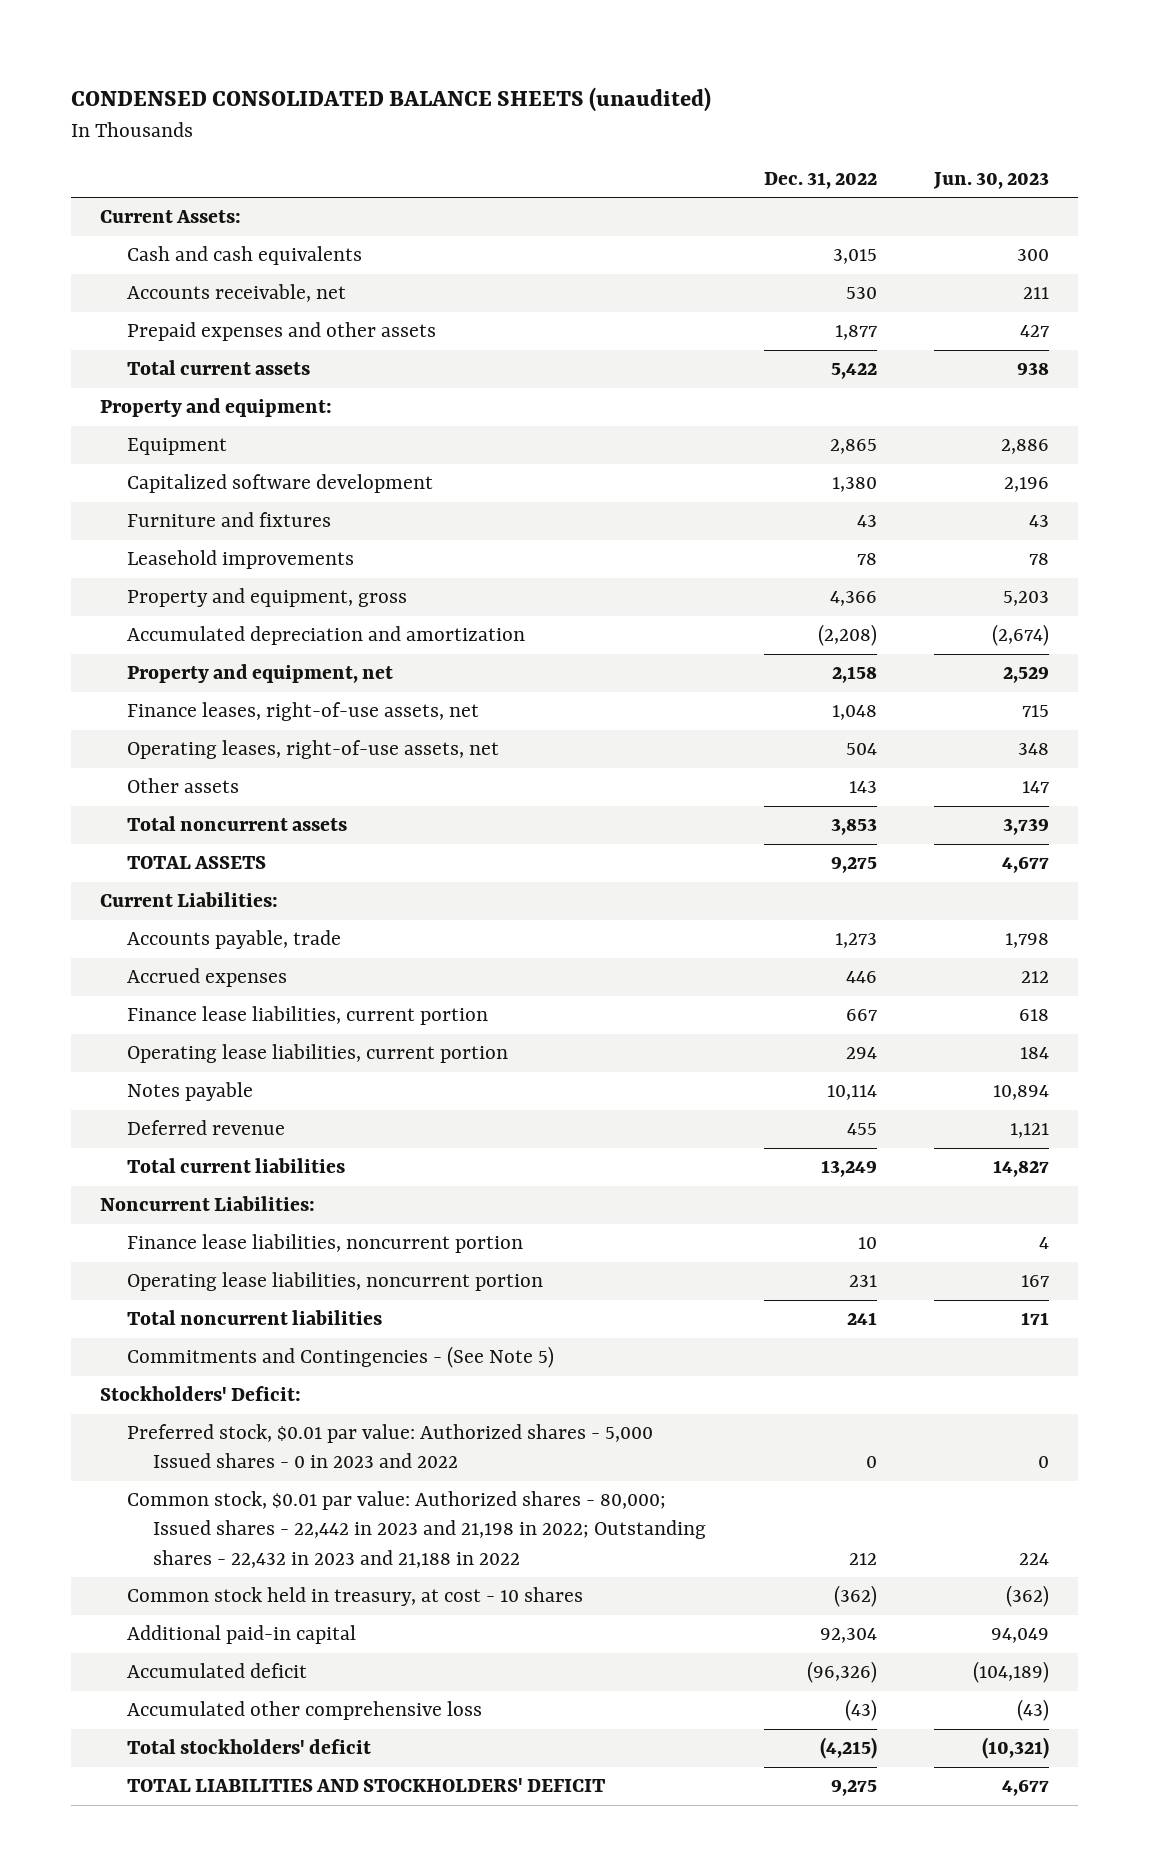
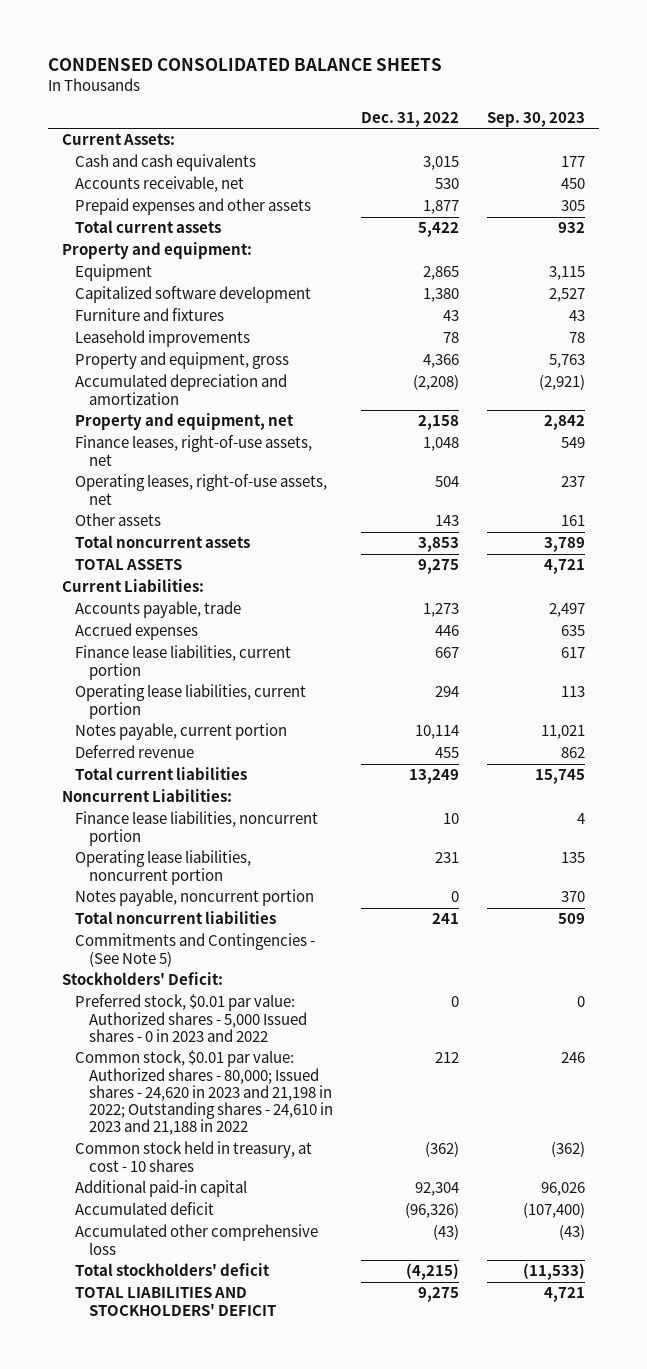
[71,87,712,113] CONDENSED CONSOLIDATED BALANCE SHEETS (unaudited) -> [47,57,442,71] CONDENSED CONSOLIDATED BALANCE SHEETS
[932,171,1049,189] Jun. 30, 2023 -> none
none -> [486,111,585,127] Sep. 30, 2023
[126,1082,253,1102] Notes payable -> [75,723,288,741] Notes payable, current portion
none -> [75,889,315,907] Notes payable, noncurrent portion
[126,1491,707,1568] Common stock, $0.01 par value: Authorized shares - 80,000; Issued shares - 22,442 in 2023 and 21,198 in 2022; Outstanding shares - 22,432 in 2023 and 21,188 in 2022 -> [75,1050,334,1136] Common stock, $0.01 par value: Authorized shares - 80,000; Issued shares - 24,620 in 2023 and 21,198 in 2022; Outstanding shares - 24,610 in 2023 and 21,188 in 2022

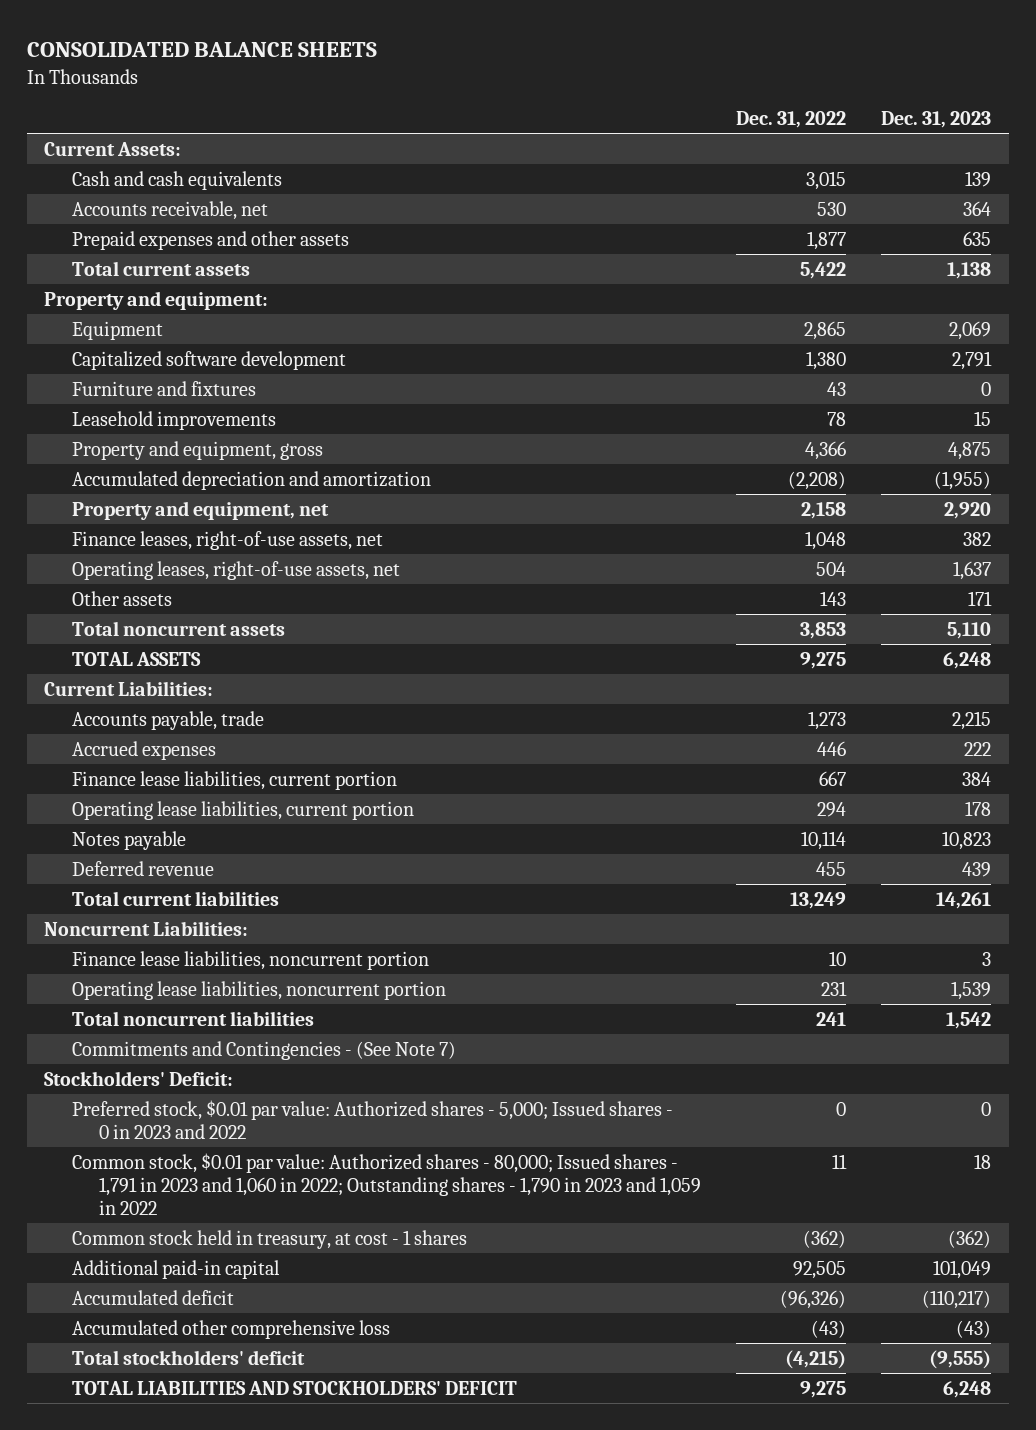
[47,57,442,71] CONDENSED CONSOLIDATED BALANCE SHEETS -> [26,42,377,58] CONSOLIDATED BALANCE SHEETS
[486,111,585,127] Sep. 30, 2023 -> none
none -> [881,111,992,129] Dec. 31, 2023
[75,723,288,741] Notes payable, current portion -> [71,830,186,850] Notes payable
[75,889,315,907] Notes payable, noncurrent portion -> none
[75,933,316,967] Commitments and Contingencies - (See Note 5) -> [71,1040,456,1060] Commitments and Contingencies - (See Note 7)
[75,994,308,1042] Preferred stock, $0.01 par value: Authorized shares - 5,000 Issued shares - 0 in 2023 and 2022 -> [71,1099,673,1139] Preferred stock, $0.01 par value: Authorized shares - 5,000; Issued shares - 0 in 2023 and 2022
[75,1050,334,1136] Common stock, $0.01 par value: Authorized shares - 80,000; Issued shares - 24,620 in 2023 and 21,198 in 2022; Outstanding shares - 24,610 in 2023 and 21,188 in 2022 -> [71,1152,701,1215] Common stock, $0.01 par value: Authorized shares - 80,000; Issued shares - 1,791 in 2023 and 1,060 in 2022; Outstanding shares - 1,790 in 2023 and 1,059 in 2022
[434,1052,459,1064] 212 -> [832,1153,848,1169] 11
[75,1141,313,1172] Common stock held in treasury, at cost - 10 shares -> [71,1229,467,1249] Common stock held in treasury, at cost - 1 shares
[414,1182,459,1197] 92,304 -> [793,1260,847,1279] 92,505

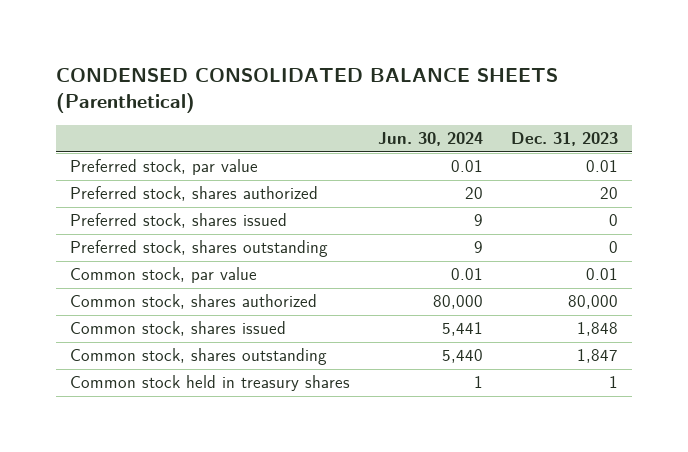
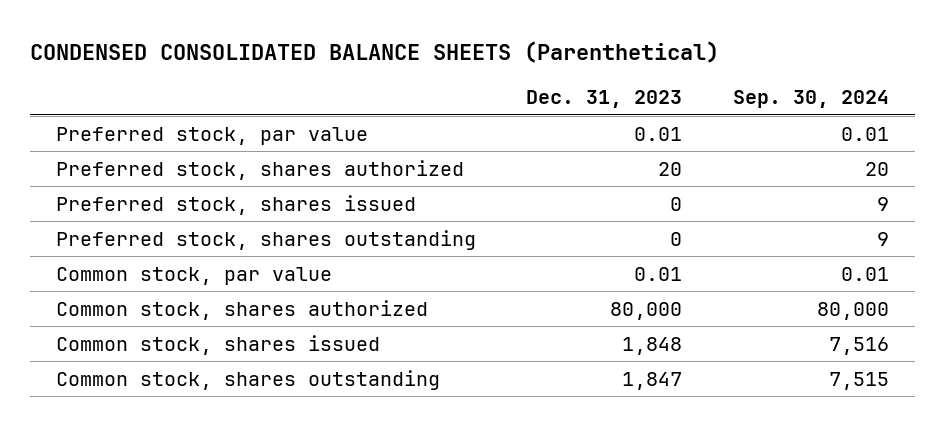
[378,131,484,146] Jun. 30, 2024 -> none
none -> [733,90,890,109] Sep. 30, 2024
[69,375,350,392] Common stock held in treasury shares -> none

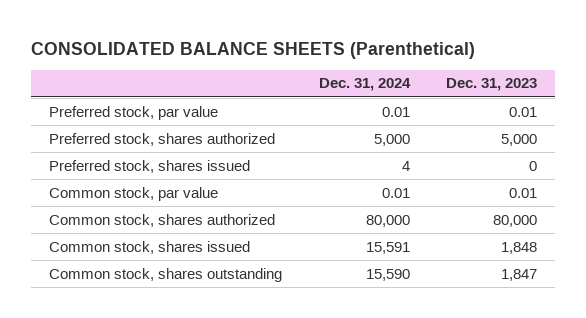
[30,41,720,64] CONDENSED CONSOLIDATED BALANCE SHEETS (Parenthetical) -> [30,41,475,59] CONSOLIDATED BALANCE SHEETS (Parenthetical)
[733,90,890,109] Sep. 30, 2024 -> none
none -> [318,78,411,92] Dec. 31, 2024
[658,161,683,176] 20 -> [500,133,537,146] 5,000
[55,229,476,250] Preferred stock, shares outstanding -> none

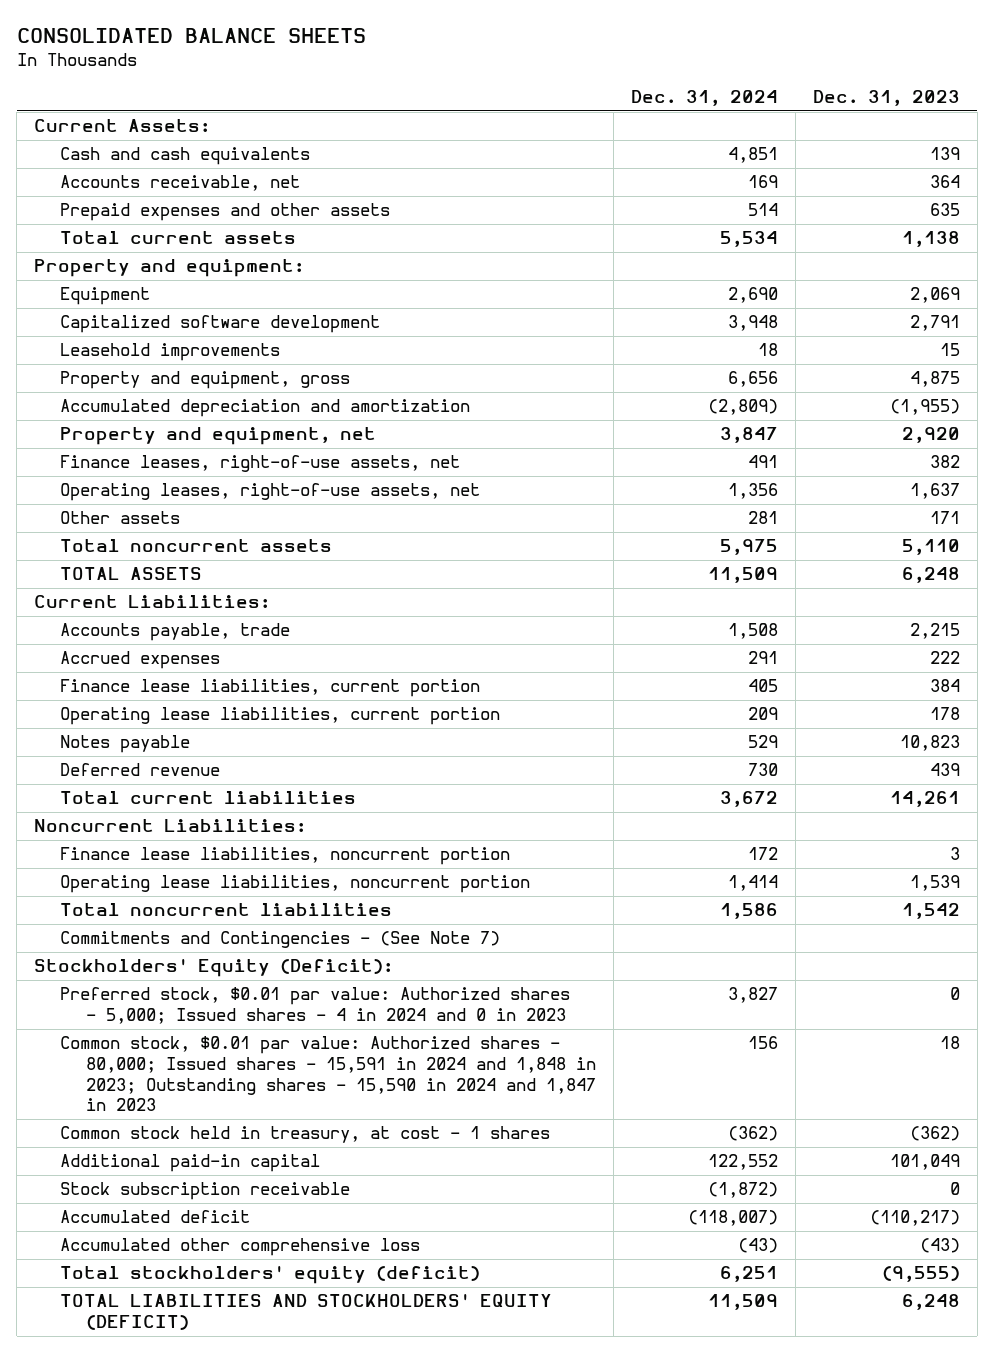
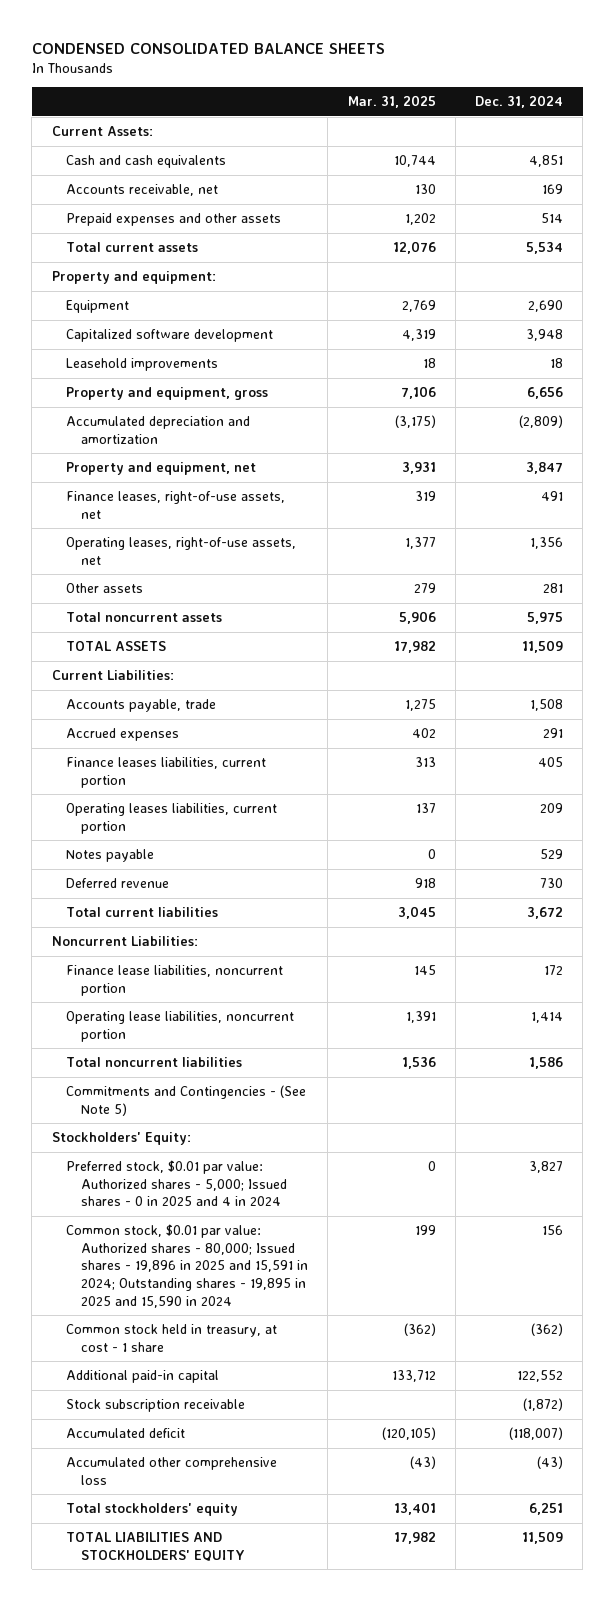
[16,28,366,44] CONSOLIDATED BALANCE SHEETS -> [31,42,385,54] CONDENSED CONSOLIDATED BALANCE SHEETS
[813,90,961,107] Dec. 31, 2023 -> none
none -> [347,95,436,109] Mar. 31, 2025
[60,679,481,698] Finance lease liabilities, current portion -> [66,757,267,788] Finance leases liabilities, current portion
[60,707,501,726] Operating lease liabilities, current portion -> [66,803,278,834] Operating leases liabilities, current portion
[60,931,501,949] Commitments and Contingencies - (See Note 7) -> [66,1085,307,1116] Commitments and Contingencies - (See Note 5)
[34,959,394,978] Stockholders' Equity (Deficit): -> [51,1132,191,1146] Stockholders' Equity:
[60,987,571,1025] Preferred stock, $0.01 par value: Authorized shares - 5,000; Issued shares - 4 in 2024 and 0 in 2023 -> [66,1160,288,1207] Preferred stock, $0.01 par value: Authorized shares - 5,000; Issued shares - 0 in 2025 and 4 in 2024
[60,1036,597,1112] Common stock, $0.01 par value: Authorized shares - 80,000; Issued shares - 15,591 in 2024 and 1,848 in 2023; Outstanding shares - 15,590 in 2024 and 1,847 in 2023 -> [66,1224,309,1308] Common stock, $0.01 par value: Authorized shares - 80,000; Issued shares - 19,896 in 2025 and 15,591 in 2024; Outstanding shares - 19,895 in 2025 and 15,590 in 2024
[60,1126,551,1144] Common stock held in treasury, at cost - 1 shares -> [66,1324,278,1352] Common stock held in treasury, at cost - 1 share
[60,1266,481,1285] Total stockholders' equity (deficit) -> [66,1503,239,1517] Total stockholders' equity
[60,1294,553,1331] TOTAL LIABILITIES AND STOCKHOLDERS' EQUITY (DEFICIT) -> [66,1532,246,1561] TOTAL LIABILITIES AND STOCKHOLDERS' EQUITY

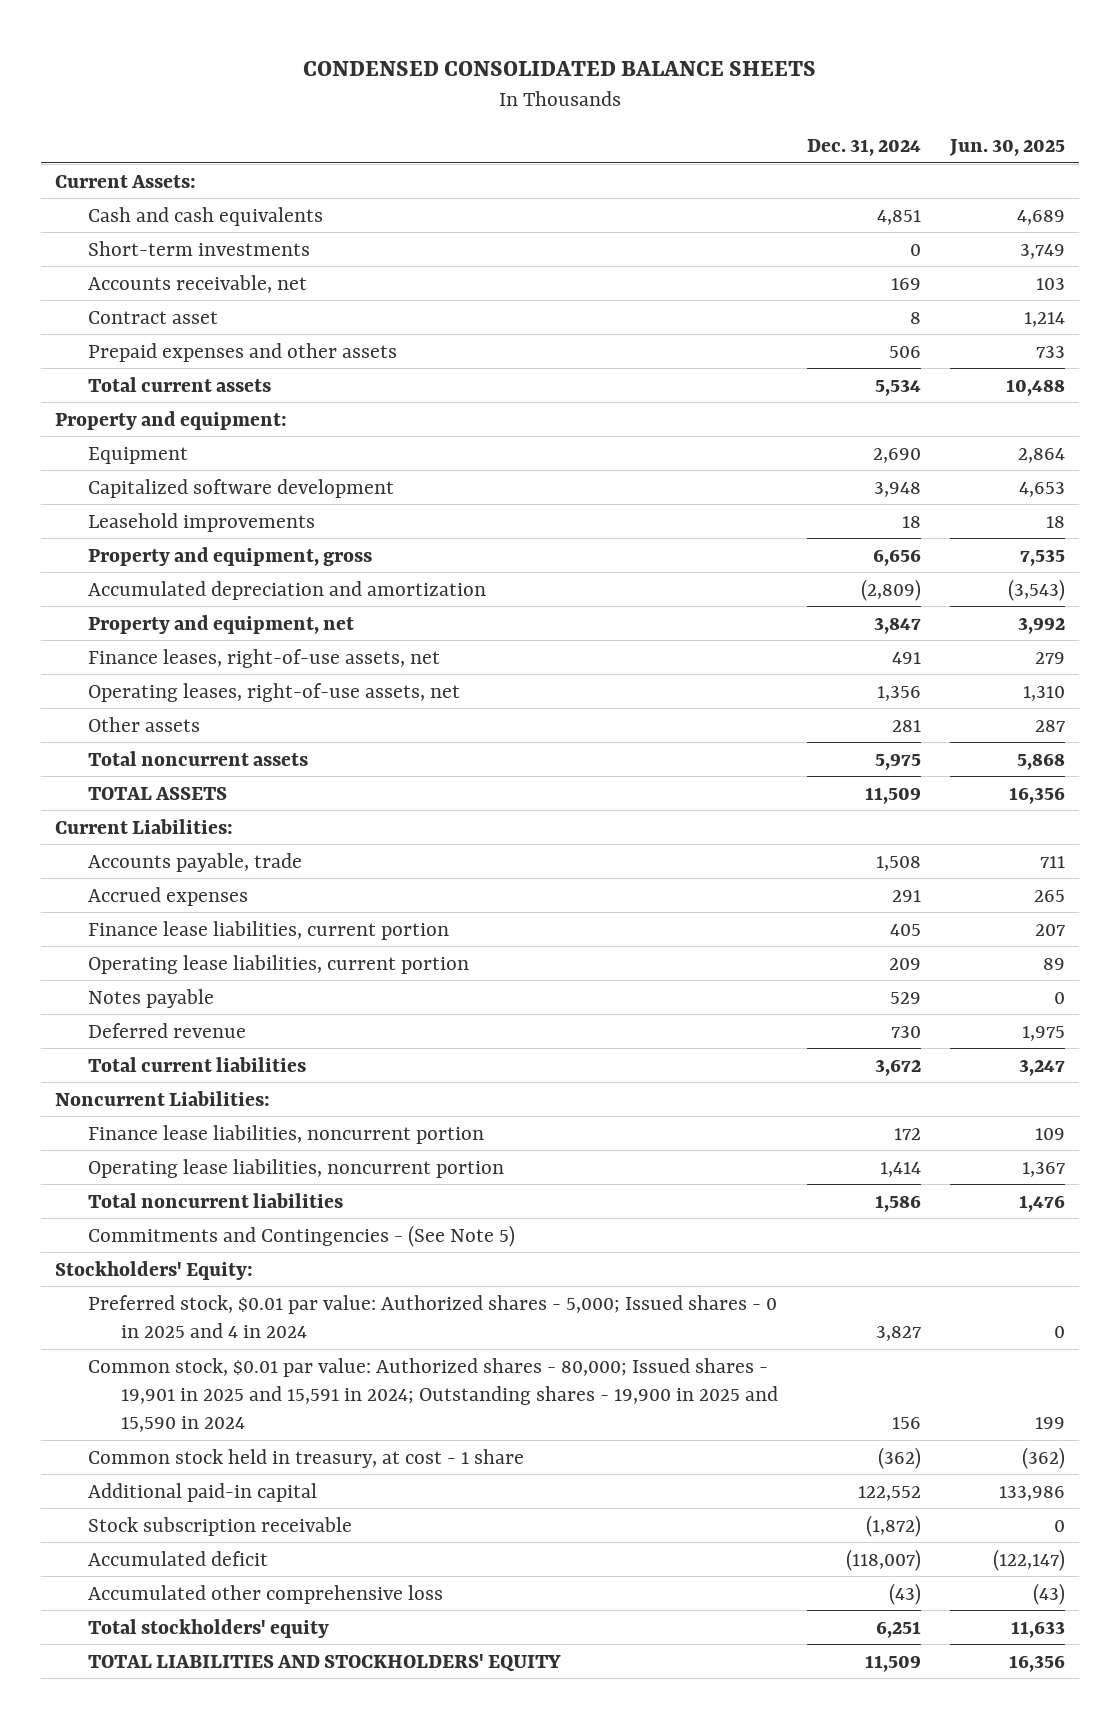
[347,95,436,109] Mar. 31, 2025 -> none
none -> [948,139,1065,157] Jun. 30, 2025
none -> [88,240,311,256] Short-term investments
none -> [88,310,219,324] Contract asset
[541,213,564,224] 514 -> [889,345,922,358] 506
[66,757,267,788] Finance leases liabilities, current portion -> [88,920,450,940] Finance lease liabilities, current portion
[66,803,278,834] Operating leases liabilities, current portion -> [88,954,470,974] Operating lease liabilities, current portion
[66,1224,309,1308] Common stock, $0.01 par value: Authorized shares - 80,000; Issued shares - 19,896 in 2025 and 15,591 in 2024; Outstanding shares - 19,895 in 2025 and 15,590 in 2024 -> [88,1357,779,1433] Common stock, $0.01 par value: Authorized shares - 80,000; Issued shares - 19,901 in 2025 and 15,591 in 2024; Outstanding shares - 19,900 in 2025 and 15,590 in 2024

